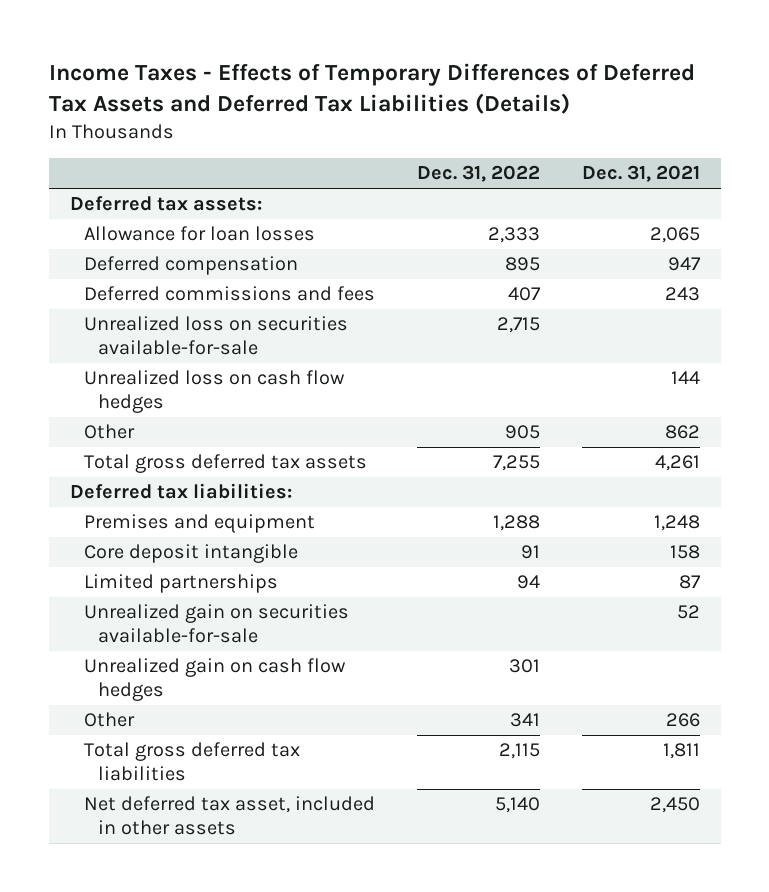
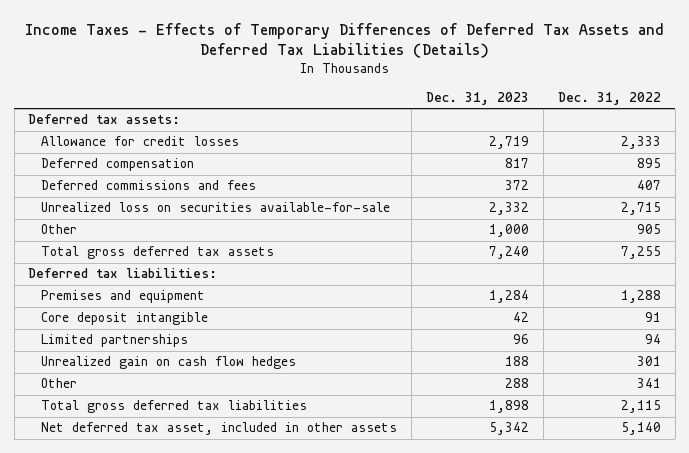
[581,165,700,183] Dec. 31, 2021 -> none
none -> [425,91,529,105] Dec. 31, 2023
[83,226,315,242] Allowance for loan losses -> [40,136,239,147] Allowance for credit losses
[83,370,345,414] Unrealized loss on cash flow hedges -> none
[83,604,349,644] Unrealized gain on securities available-for-sale -> none

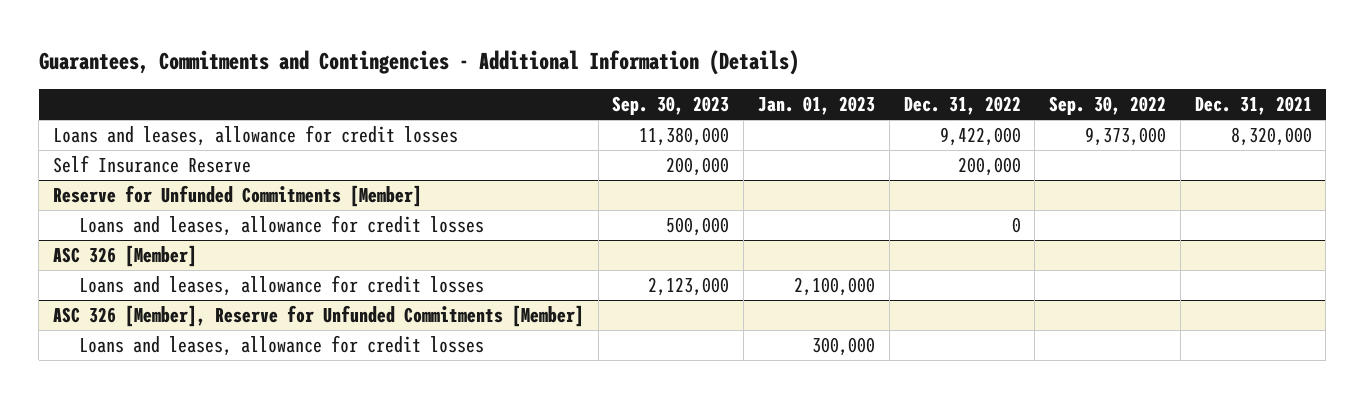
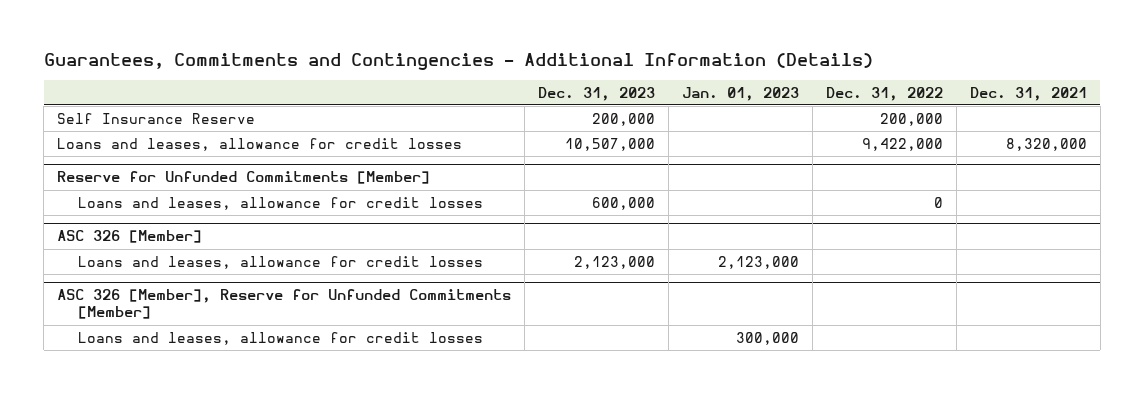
[612,96,730,116] Sep. 30, 2023 -> none
[1049,96,1167,116] Sep. 30, 2022 -> none
none -> [537,86,655,101] Dec. 31, 2023
[52,124,458,146] Loans and leases, allowance for credit losses -> [56,137,462,151] Loans and leases, allowance for credit losses
[793,276,875,296] 2,100,000 -> [717,255,799,269] 2,123,000

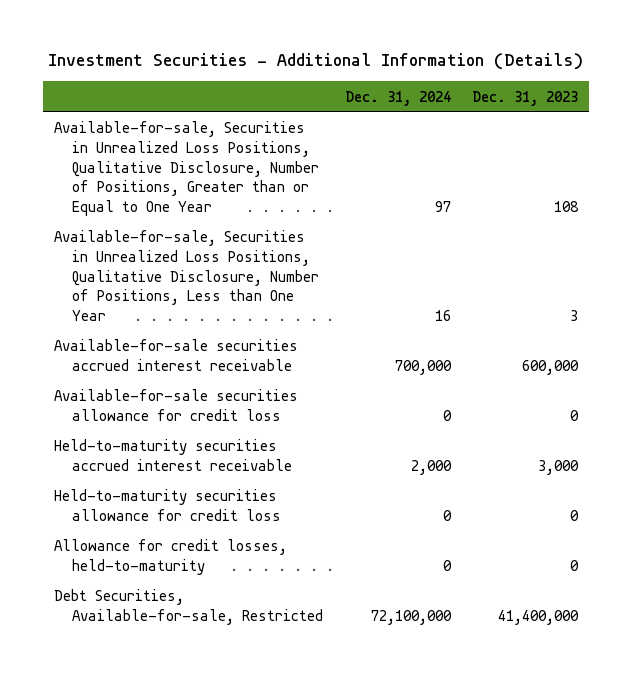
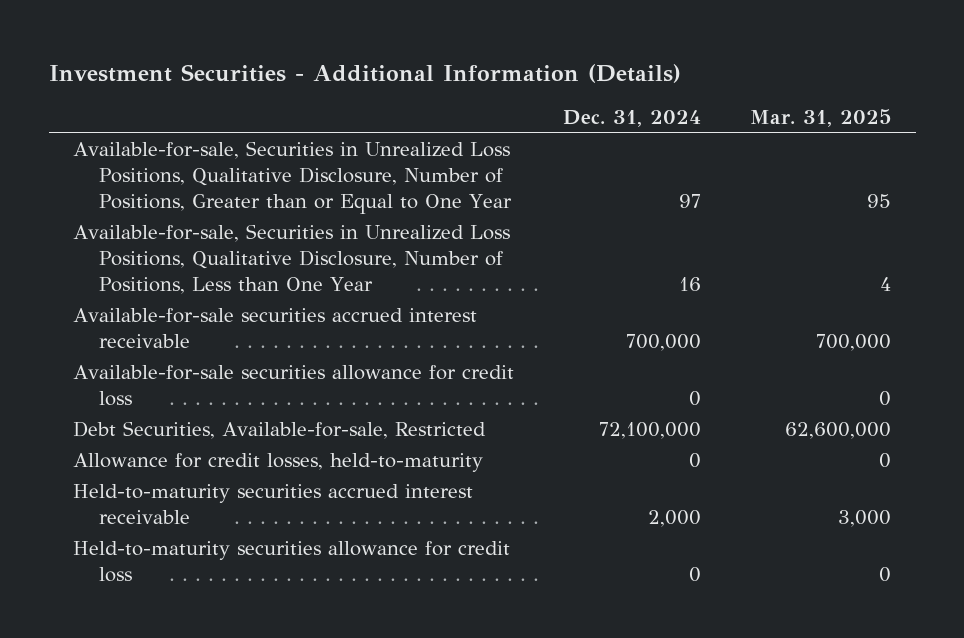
[472,90,579,106] Dec. 31, 2023 -> none
none -> [750,108,892,127] Mar. 31, 2025
[53,589,323,626] Debt Securities, Available-for-sale, Restricted -> [73,420,487,439] Debt Securities, Available-for-sale, Restricted
[53,539,287,576] Allowance for credit losses, held-to-maturity -> [73,452,484,472] Allowance for credit losses, held-to-maturity

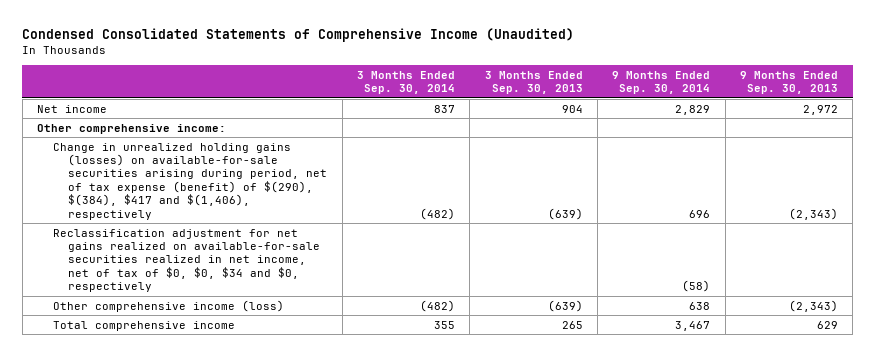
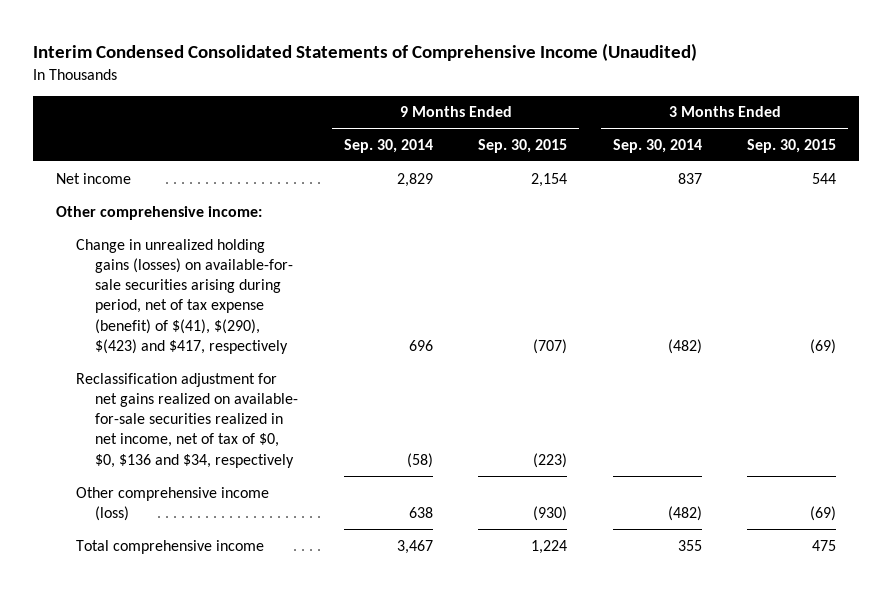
[22,28,575,43] Condensed Consolidated Statements of Comprehensive Income (Unaudited) -> [33,43,698,62] Interim Condensed Consolidated Statements of Comprehensive Income (Unaudited)
[484,70,583,95] 3 Months Ended Sep. 30, 2013 -> none
[739,70,838,95] 9 Months Ended Sep. 30, 2013 -> none
none -> [478,138,568,153] Sep. 30, 2015
none -> [747,138,837,153] Sep. 30, 2015
[52,142,328,220] Change in unrealized holding gains (losses) on available-for-sale securities arising during period, net of tax expense (benefit) of $(290), $(384), $417 and $(1,406), respectively -> [75,238,294,355] Change in unrealized holding gains (losses) on available-for- sale securities arising during period, net of tax expense (benefit) of $(41), $(290), $(423) and $417, respectively
[52,228,321,293] Reclassification adjustment for net gains realized on available-for-sale securities realized in net income, net of tax of $0, $0, $34 and $0, respectively -> [75,372,299,468] Reclassification adjustment for net gains realized on available- for-sale securities realized in net income, net of tax of $0, $0, $136 and $34, respectively

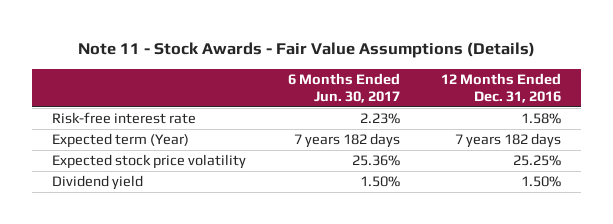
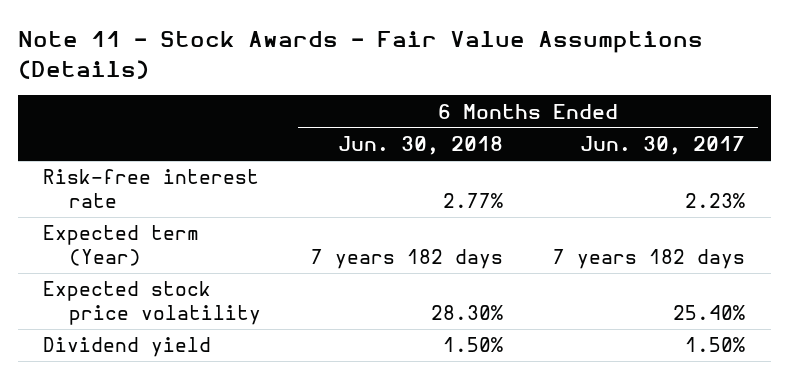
[440,73,561,103] 12 Months Ended Dec. 31, 2016 -> none
none -> [337,136,503,156] Jun. 30, 2018
[351,155,400,167] 25.36% -> [673,305,746,321] 25.40%

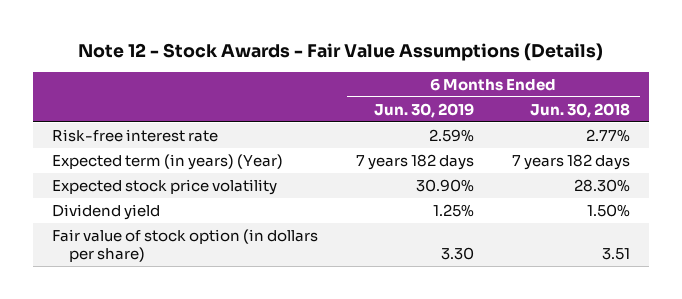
[18,31,704,79] Note 11 - Stock Awards - Fair Value Assumptions (Details) -> [78,42,604,61] Note 12 - Stock Awards - Fair Value Assumptions (Details)
[580,136,746,156] Jun. 30, 2017 -> none
none -> [374,102,475,118] Jun. 30, 2019
[43,225,200,267] Expected term (Year) -> [52,154,284,171] Expected term (in years) (Year)
none -> [52,229,319,263] Fair value of stock option (in dollars per share)

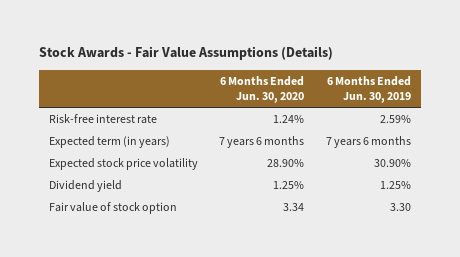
[78,42,604,61] Note 12 - Stock Awards - Fair Value Assumptions (Details) -> [38,46,333,61] Stock Awards - Fair Value Assumptions (Details)
[530,102,631,118] Jun. 30, 2018 -> none
none -> [220,75,305,103] 6 Months Ended Jun. 30, 2020
[52,154,284,171] Expected term (in years) (Year) -> [49,136,171,149] Expected term (in years)
[356,154,475,171] 7 years 182 days -> [325,136,411,149] 7 years 6 months
[52,229,319,263] Fair value of stock option (in dollars per share) -> [49,202,178,215] Fair value of stock option

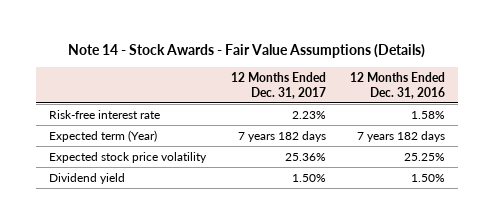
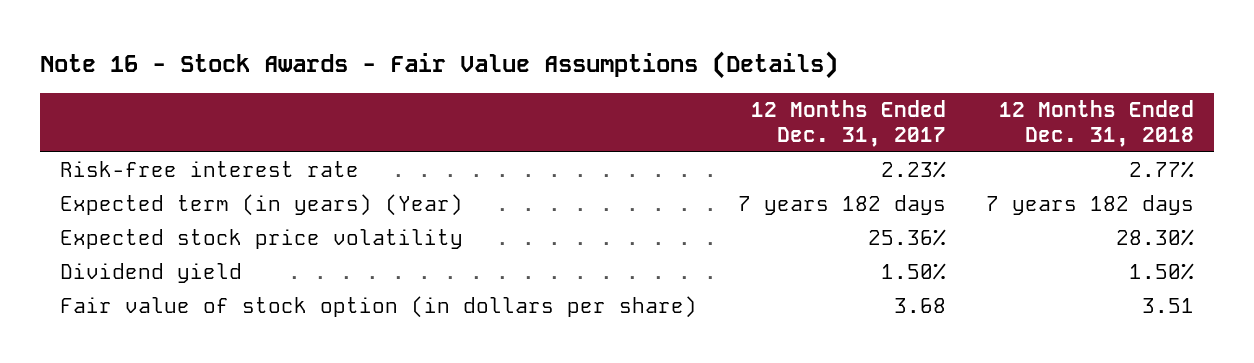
[68,44,426,59] Note 14 - Stock Awards - Fair Value Assumptions (Details) -> [39,51,838,80] Note 16 - Stock Awards - Fair Value Assumptions (Details)
[350,72,446,99] 12 Months Ended Dec. 31, 2016 -> none
none -> [998,99,1194,147] 12 Months Ended Dec. 31, 2018
[48,129,157,142] Expected term (Year) -> [60,194,464,217] Expected term (in years) (Year)
none -> [60,296,698,319] Fair value of stock option (in dollars per share)

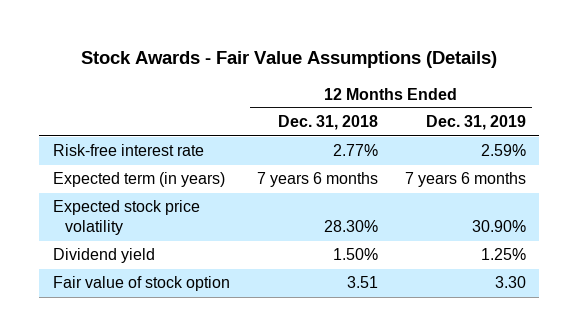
[39,51,838,80] Note 16 - Stock Awards - Fair Value Assumptions (Details) -> [81,51,498,69] Stock Awards - Fair Value Assumptions (Details)
[750,99,946,147] 12 Months Ended Dec. 31, 2017 -> none
none -> [425,115,526,131] Dec. 31, 2019
[60,194,464,217] Expected term (in years) (Year) -> [52,172,225,188] Expected term (in years)
[985,195,1194,216] 7 years 182 days -> [256,172,378,188] 7 years 6 months
[60,296,698,319] Fair value of stock option (in dollars per share) -> [52,276,230,292] Fair value of stock option

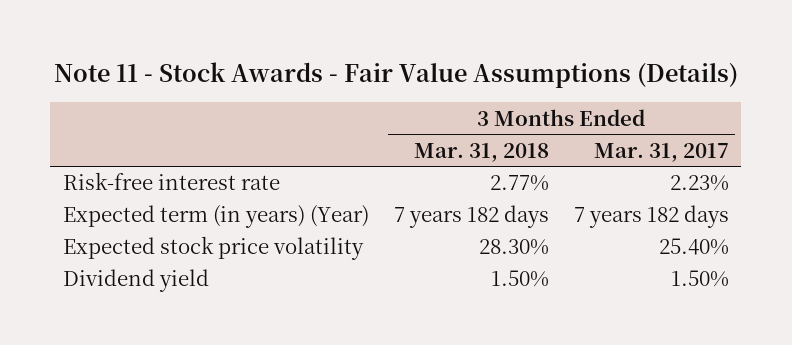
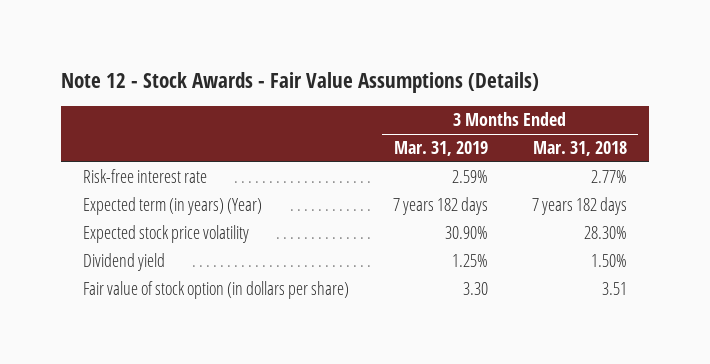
[53,61,738,88] Note 11 - Stock Awards - Fair Value Assumptions (Details) -> [60,72,539,94] Note 12 - Stock Awards - Fair Value Assumptions (Details)
[593,142,729,162] Mar. 31, 2017 -> none
none -> [394,141,489,157] Mar. 31, 2019
none -> [83,281,350,300] Fair value of stock option (in dollars per share)

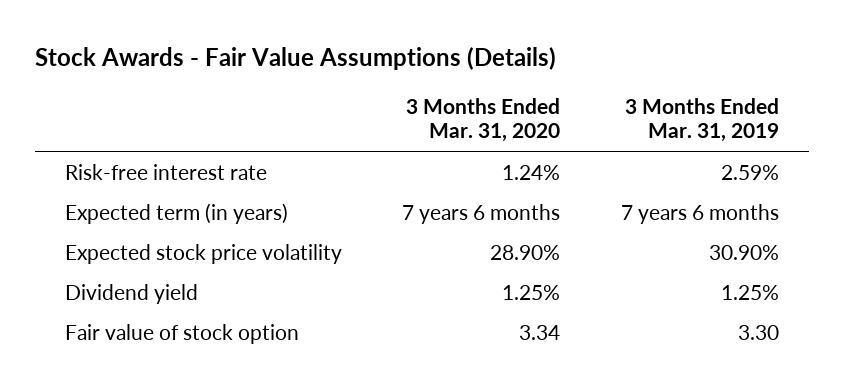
[60,72,539,94] Note 12 - Stock Awards - Fair Value Assumptions (Details) -> [34,47,556,71] Stock Awards - Fair Value Assumptions (Details)
[533,141,628,157] Mar. 31, 2018 -> none
none -> [406,98,561,143] 3 Months Ended Mar. 31, 2020
[83,197,263,216] Expected term (in years) (Year) -> [64,202,288,224] Expected term (in years)
[393,197,489,216] 7 years 182 days -> [620,203,779,224] 7 years 6 months
[83,281,350,300] Fair value of stock option (in dollars per share) -> [64,323,299,344] Fair value of stock option

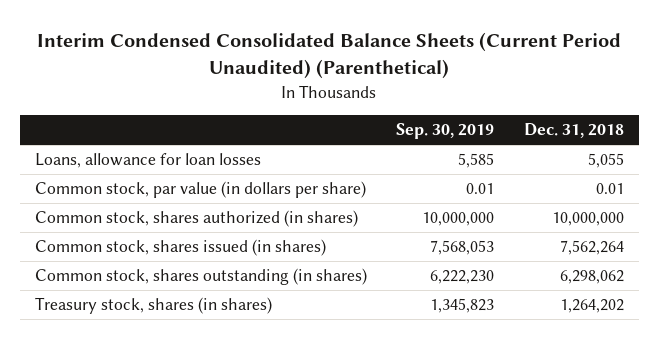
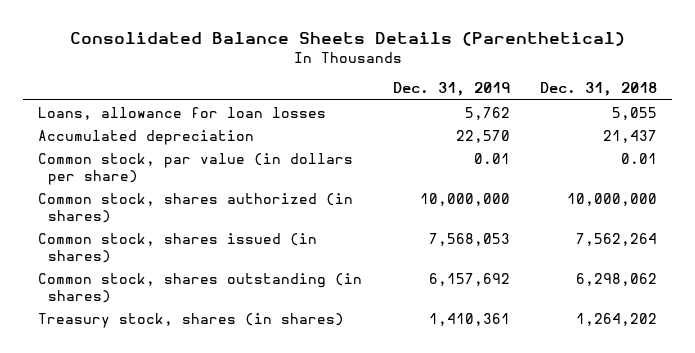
[37,31,622,79] Interim Condensed Consolidated Balance Sheets (Current Period Unaudited) (Parenthetical) -> [69,32,625,47] Consolidated Balance Sheets Details (Parenthetical)
[396,123,495,140] Sep. 30, 2019 -> none
none -> [392,82,510,97] Dec. 31, 2019
none -> [38,129,255,145] Accumulated depreciation

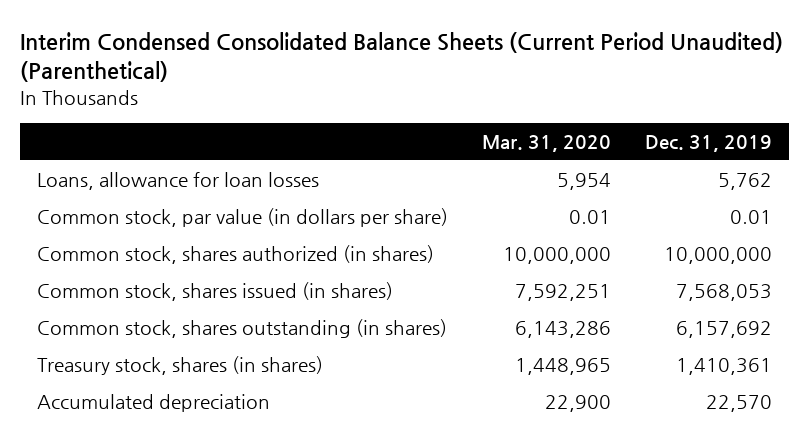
[69,32,625,47] Consolidated Balance Sheets Details (Parenthetical) -> [19,31,783,83] Interim Condensed Consolidated Balance Sheets (Current Period Unaudited) (Parenthetical)
[539,82,657,97] Dec. 31, 2018 -> none
none -> [481,134,611,152] Mar. 31, 2020
[38,129,255,145] Accumulated depreciation -> [36,394,270,413] Accumulated depreciation

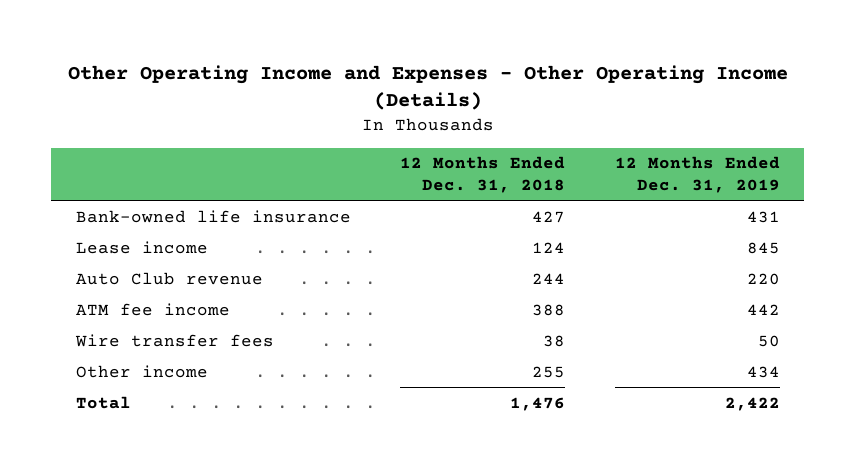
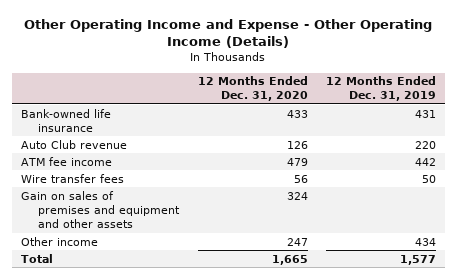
[67,64,788,111] Other Operating Income and Expenses - Other Operating Income (Details) -> [24,18,433,49] Other Operating Income and Expense - Other Operating Income (Details)
[400,156,566,193] 12 Months Ended Dec. 31, 2018 -> none
none -> [197,76,308,102] 12 Months Ended Dec. 31, 2020
[75,240,208,254] Lease income -> none
none -> [20,190,181,228] Gain on sales of premises and equipment and other assets
[724,396,780,411] 2,422 -> [400,254,437,265] 1,577

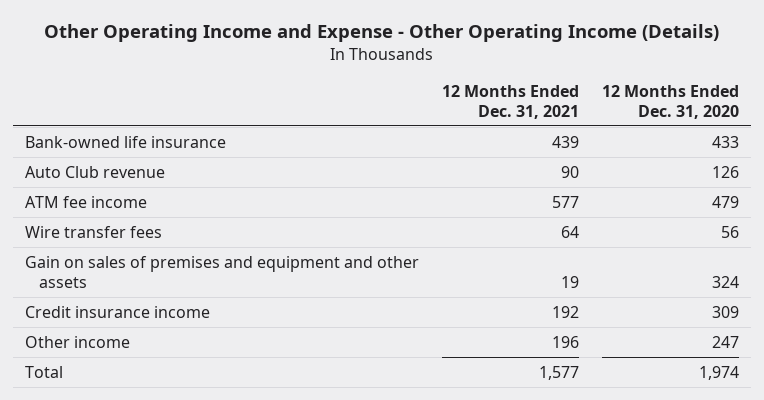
[326,76,437,102] 12 Months Ended Dec. 31, 2019 -> none
none -> [441,84,579,119] 12 Months Ended Dec. 31, 2021
none -> [24,305,210,318] Credit insurance income
[271,254,308,265] 1,665 -> [699,365,740,380] 1,974

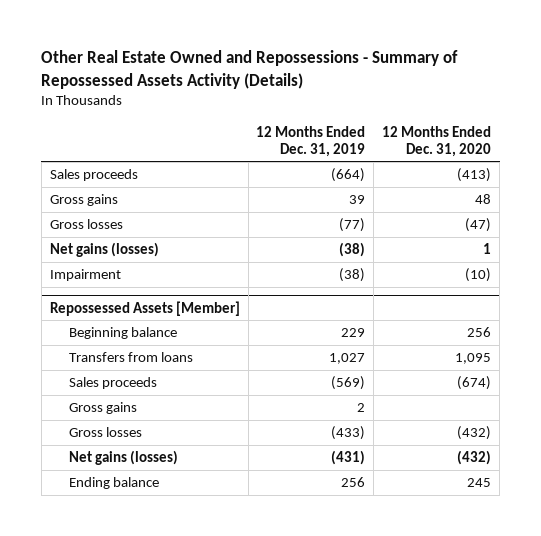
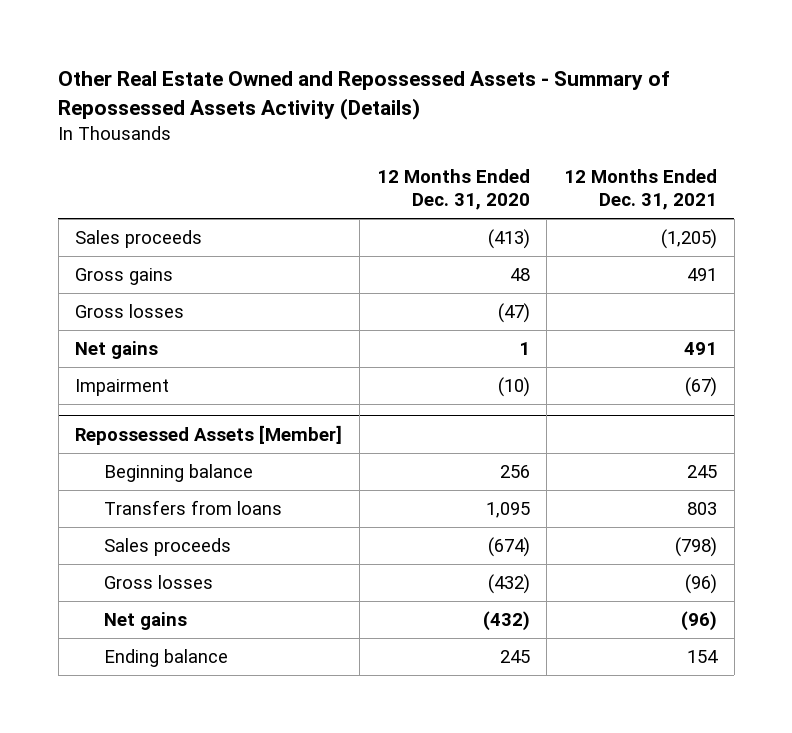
[41,50,459,89] Other Real Estate Owned and Repossessions - Summary of Repossessed Assets Activity (Details) -> [58,71,671,120] Other Real Estate Owned and Repossessed Assets - Summary of Repossessed Assets Activity (Details)
[256,125,366,157] 12 Months Ended Dec. 31, 2019 -> none
none -> [564,169,718,211] 12 Months Ended Dec. 31, 2021
[49,242,159,258] Net gains (losses) -> [75,341,159,360] Net gains
[68,402,137,415] Gross gains -> none
[68,450,178,466] Net gains (losses) -> [104,612,188,631] Net gains

